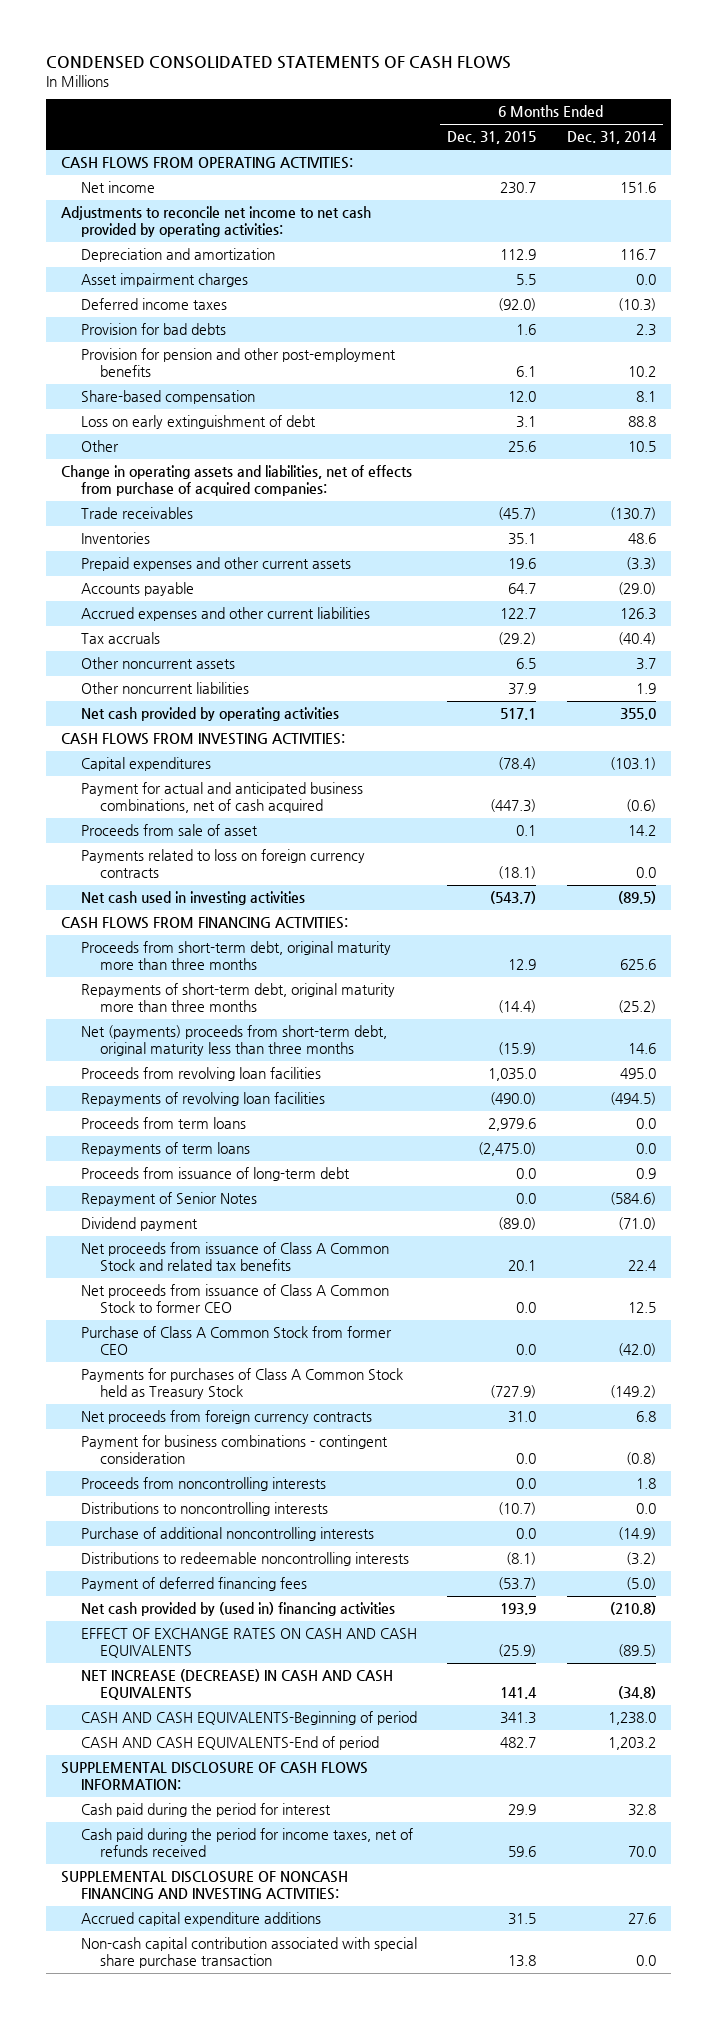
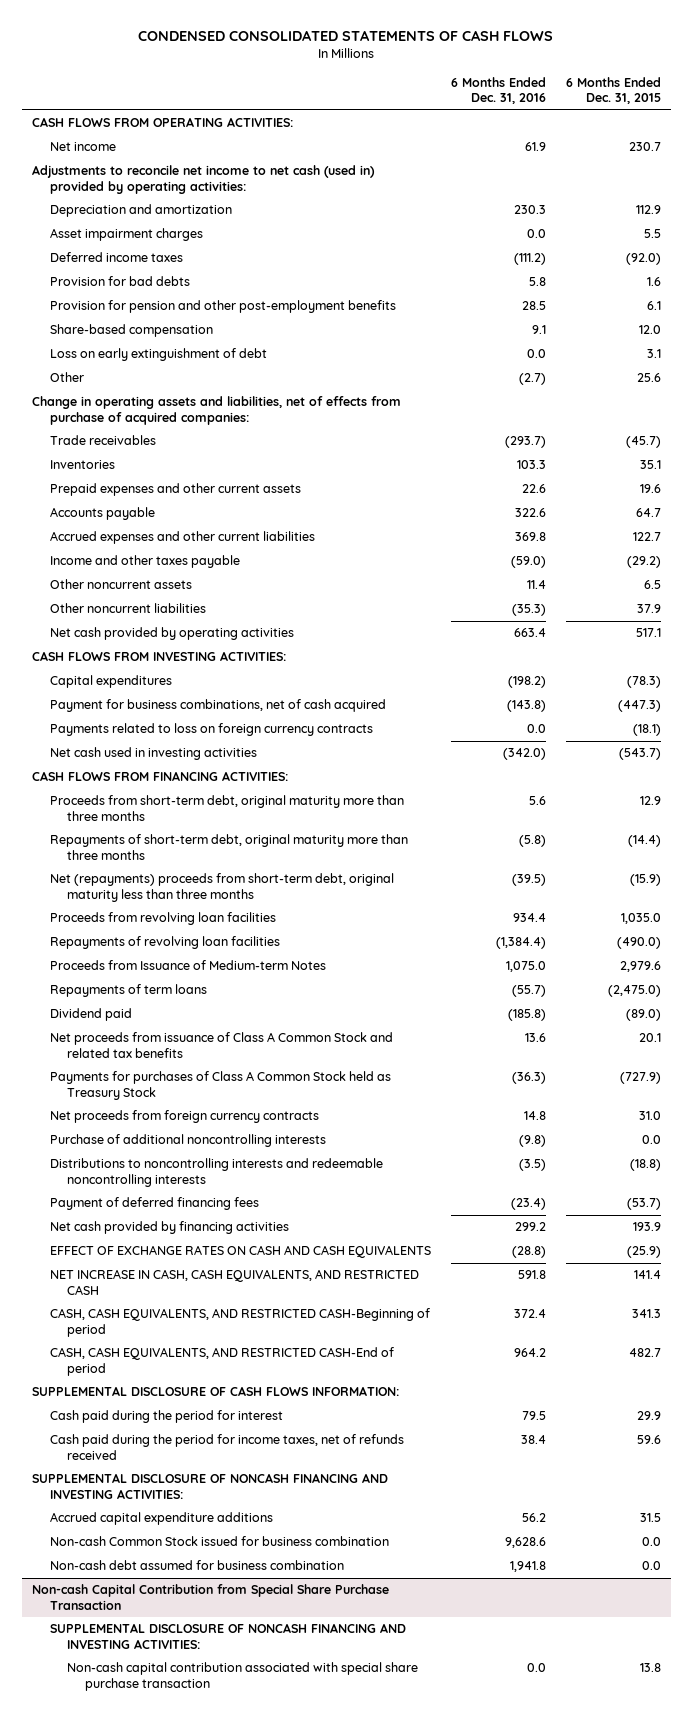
[566,131,657,145] Dec. 31, 2014 -> none
none -> [450,76,546,105] 6 Months Ended Dec. 31, 2016
[61,206,372,238] Adjustments to reconcile net income to net cash provided by operating activities: -> [31,165,375,194] Adjustments to reconcile net income to net cash (used in) provided by operating activities:
[80,632,160,645] Tax accruals -> [49,555,240,569] Income and other taxes payable
[80,824,258,837] Proceeds from sale of asset -> none
[498,757,537,771] (78.4) -> [626,676,661,689] (78.3)
[80,782,363,814] Payment for actual and anticipated business combinations, net of cash acquired -> [49,699,386,713] Payment for business combinations, net of cash acquired
[80,1025,387,1057] Net (payments) proceeds from short-term debt, original maturity less than three months -> [49,873,394,902] Net (repayments) proceeds from short-term debt, original maturity less than three months
[80,1117,246,1130] Proceeds from term loans -> [49,960,326,971] Proceeds from Issuance of Medium-term Notes
[80,1167,350,1182] Proceeds from issuance of long-term debt -> none
[80,1192,257,1207] Repayment of Senior Notes -> none
[80,1217,198,1232] Dividend payment -> [49,1008,132,1022] Dividend paid
[80,1284,389,1314] Net proceeds from issuance of Class A Common Stock to former CEO -> none
[80,1326,392,1356] Purchase of Class A Common Stock from former CEO -> none
[80,1435,388,1465] Payment for business combinations - contingent consideration -> none
[80,1477,326,1492] Proceeds from noncontrolling interests -> none
[80,1502,328,1517] Distributions to noncontrolling interests -> none
[80,1552,409,1567] Distributions to redeemable noncontrolling interests -> [49,1158,383,1187] Distributions to noncontrolling interests and redeemable noncontrolling interests
[506,1552,537,1566] (8.1) -> [629,1159,661,1172] (18.8)
[80,1602,395,1617] Net cash provided by (used in) financing activities -> [49,1221,289,1235] Net cash provided by financing activities
[80,1669,393,1701] NET INCREASE (DECREASE) IN CASH AND CASH EQUIVALENTS -> [49,1269,419,1295] NET INCREASE IN CASH, CASH EQUIVALENTS, AND RESTRICTED CASH
[80,1711,417,1726] CASH AND CASH EQUIVALENTS-Beginning of period -> [49,1308,430,1337] CASH, CASH EQUIVALENTS, AND RESTRICTED CASH-Beginning of period
[80,1736,379,1751] CASH AND CASH EQUIVALENTS-End of period -> [49,1347,394,1376] CASH, CASH EQUIVALENTS, AND RESTRICTED CASH-End of period
none -> [49,1536,389,1547] Non-cash Common Stock issued for business combination
none -> [49,1560,344,1571] Non-cash debt assumed for business combination
none -> [31,1584,389,1610] Non-cash Capital Contribution from Special Share Purchase Transaction
none -> [49,1623,406,1649] SUPPLEMENTAL DISCLOSURE OF NONCASH FINANCING AND INVESTING ACTIVITIES:

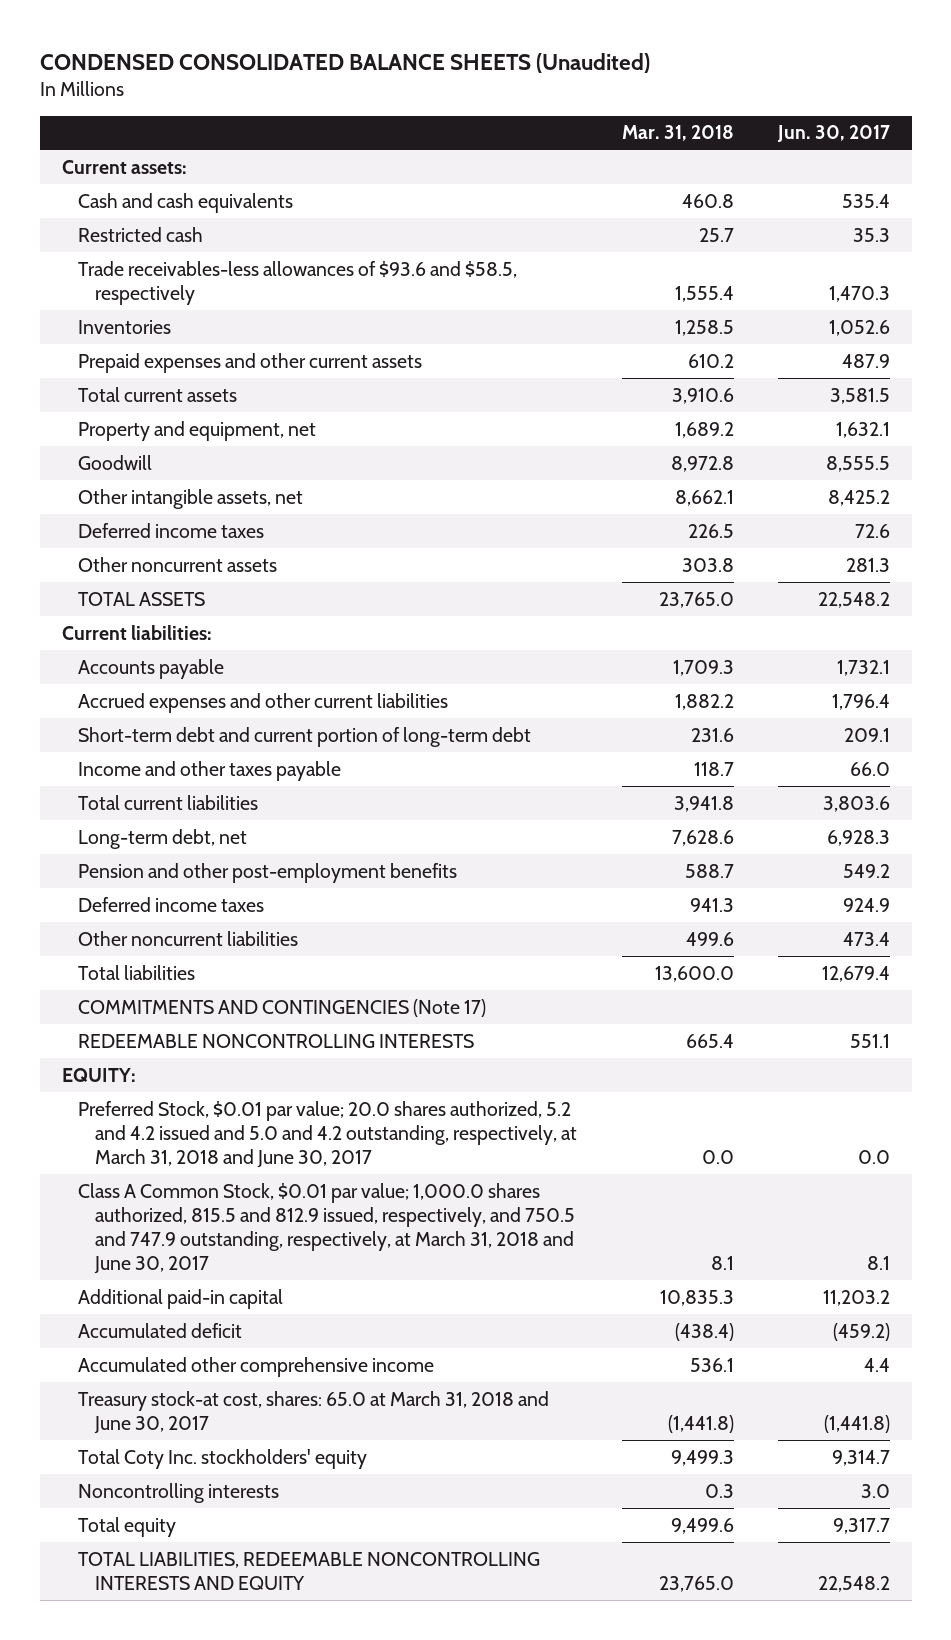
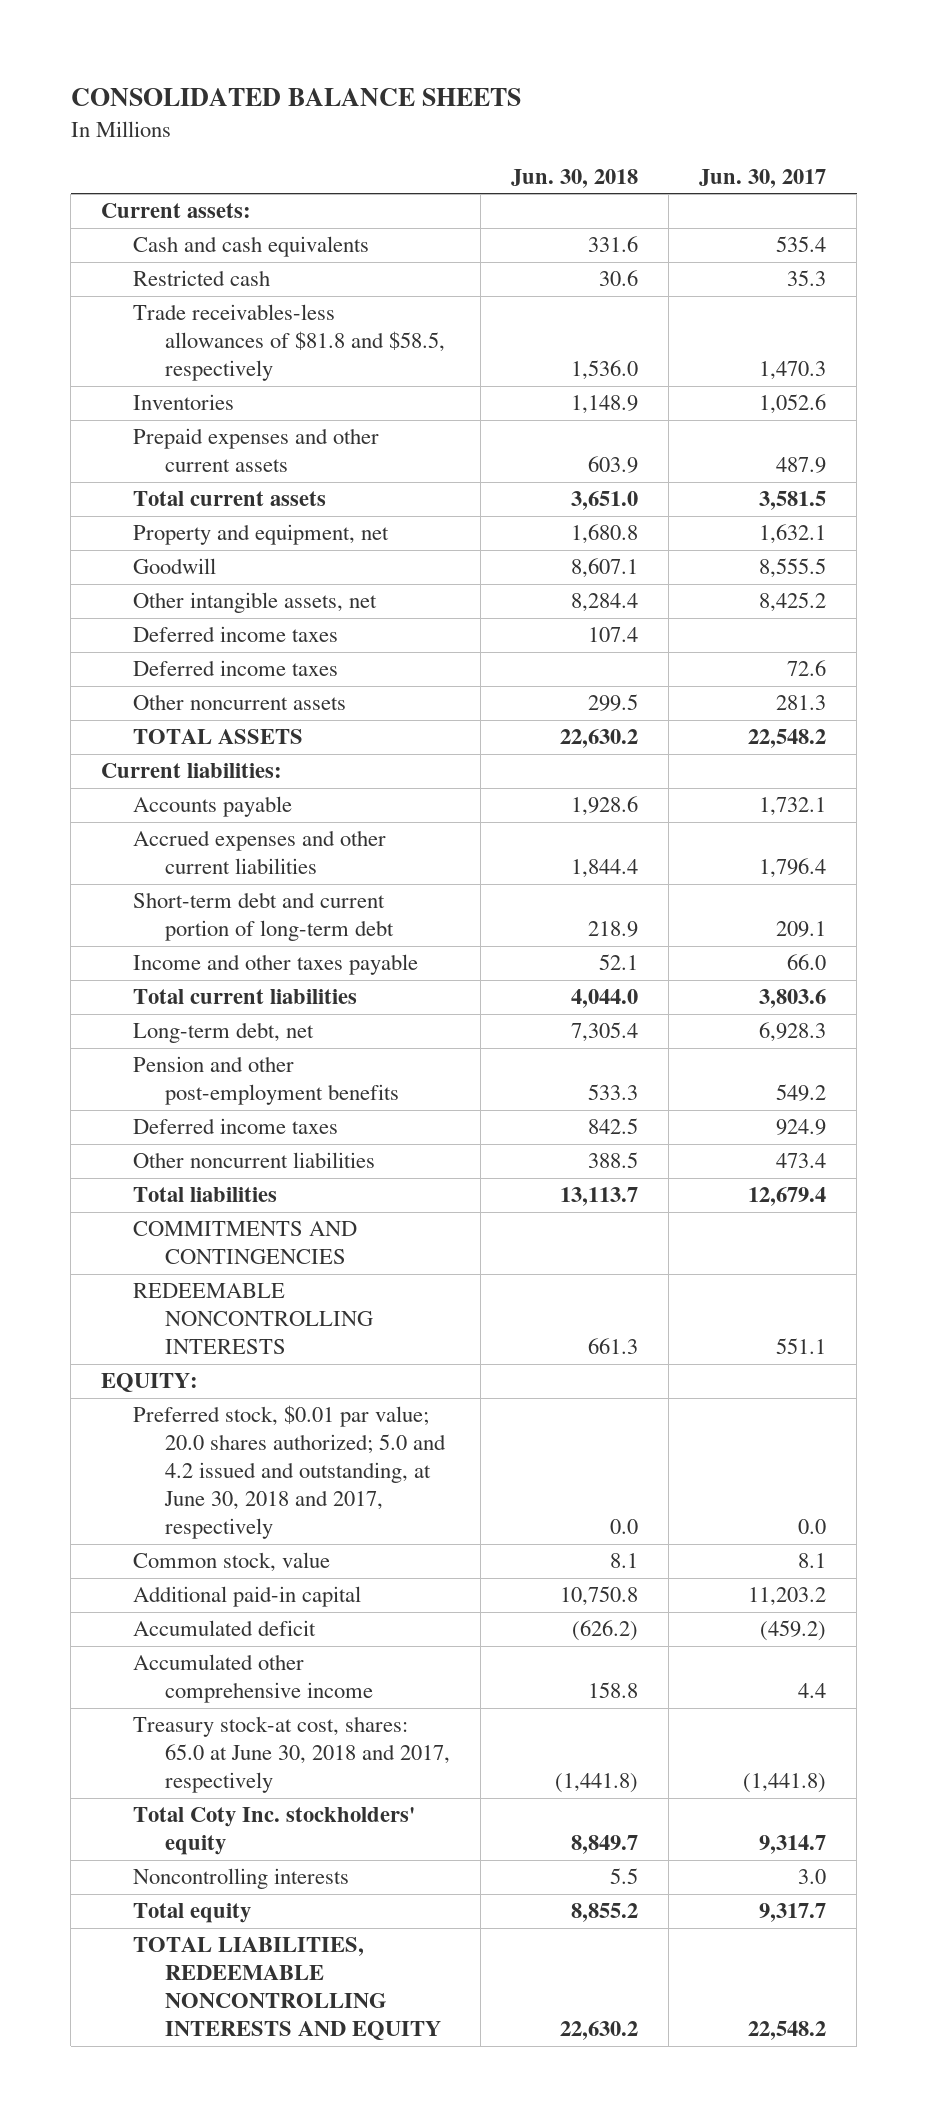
[39,52,650,73] CONDENSED CONSOLIDATED BALANCE SHEETS (Unaudited) -> [70,88,521,107] CONSOLIDATED BALANCE SHEETS
[621,125,734,142] Mar. 31, 2018 -> none
none -> [511,168,639,188] Jun. 30, 2018
[78,260,518,305] Trade receivables-less allowances of $93.6 and $58.5, respectively -> [133,304,446,382] Trade receivables-less allowances of $81.8 and $58.5, respectively
none -> [133,626,339,643] Deferred income taxes
[78,998,487,1017] COMMITMENTS AND CONTINGENCIES (Note 17) -> [133,1221,358,1265] COMMITMENTS AND CONTINGENCIES
[78,1100,578,1168] Preferred Stock, $0.01 par value; 20.0 shares authorized, 5.2 and 4.2 issued and 5.0 and 4.2 outstanding, respectively, at March 31, 2018 and June 30, 2017 -> [133,1405,447,1540] Preferred stock, $0.01 par value; 20.0 shares authorized; 5.0 and 4.2 issued and outstanding, at June 30, 2018 and 2017, respectively
[78,1182,576,1274] Class A Common Stock, $0.01 par value; 1,000.0 shares authorized, 815.5 and 812.9 issued, respectively, and 750.5 and 747.9 outstanding, respectively, at March 31, 2018 and June 30, 2017 -> [133,1552,331,1573] Common stock, value
[78,1390,550,1434] Treasury stock-at cost, shares: 65.0 at March 31, 2018 and June 30, 2017 -> [133,1716,451,1794] Treasury stock-at cost, shares: 65.0 at June 30, 2018 and 2017, respectively

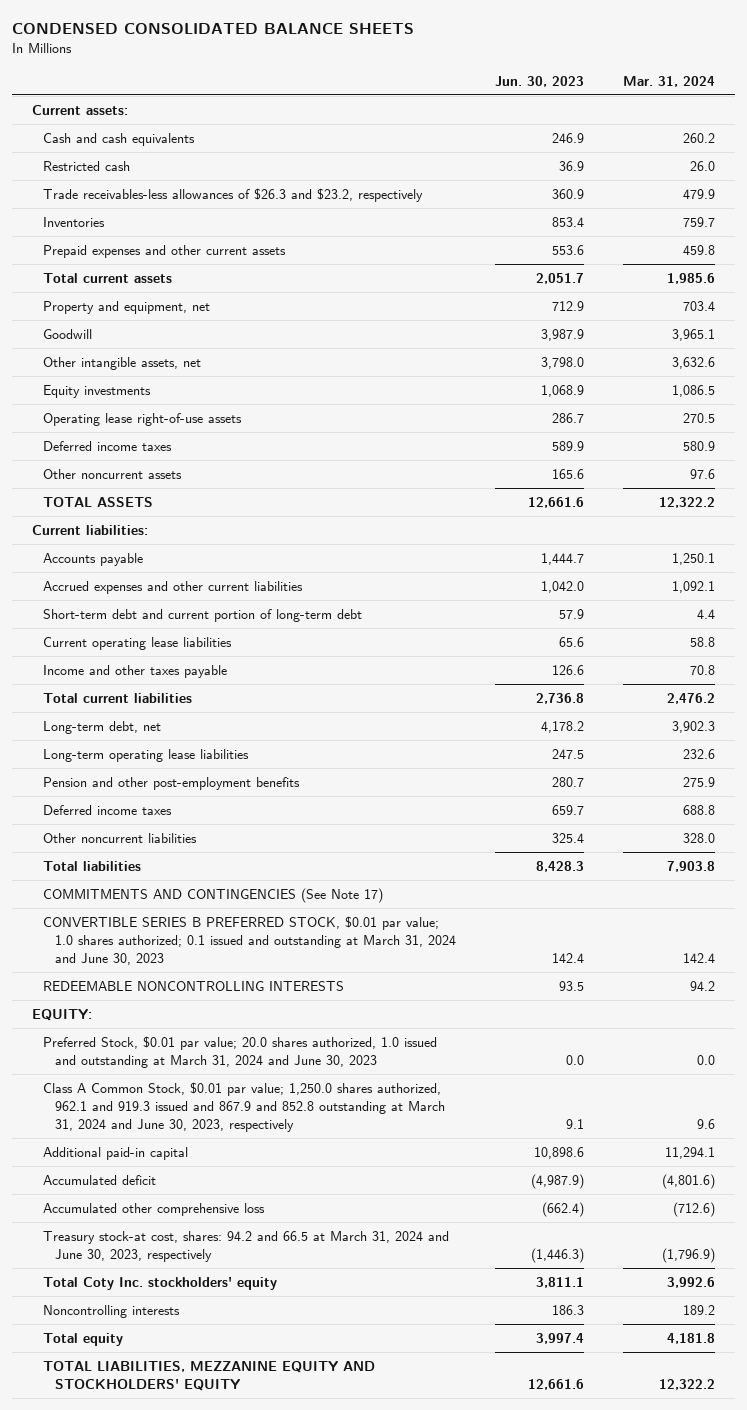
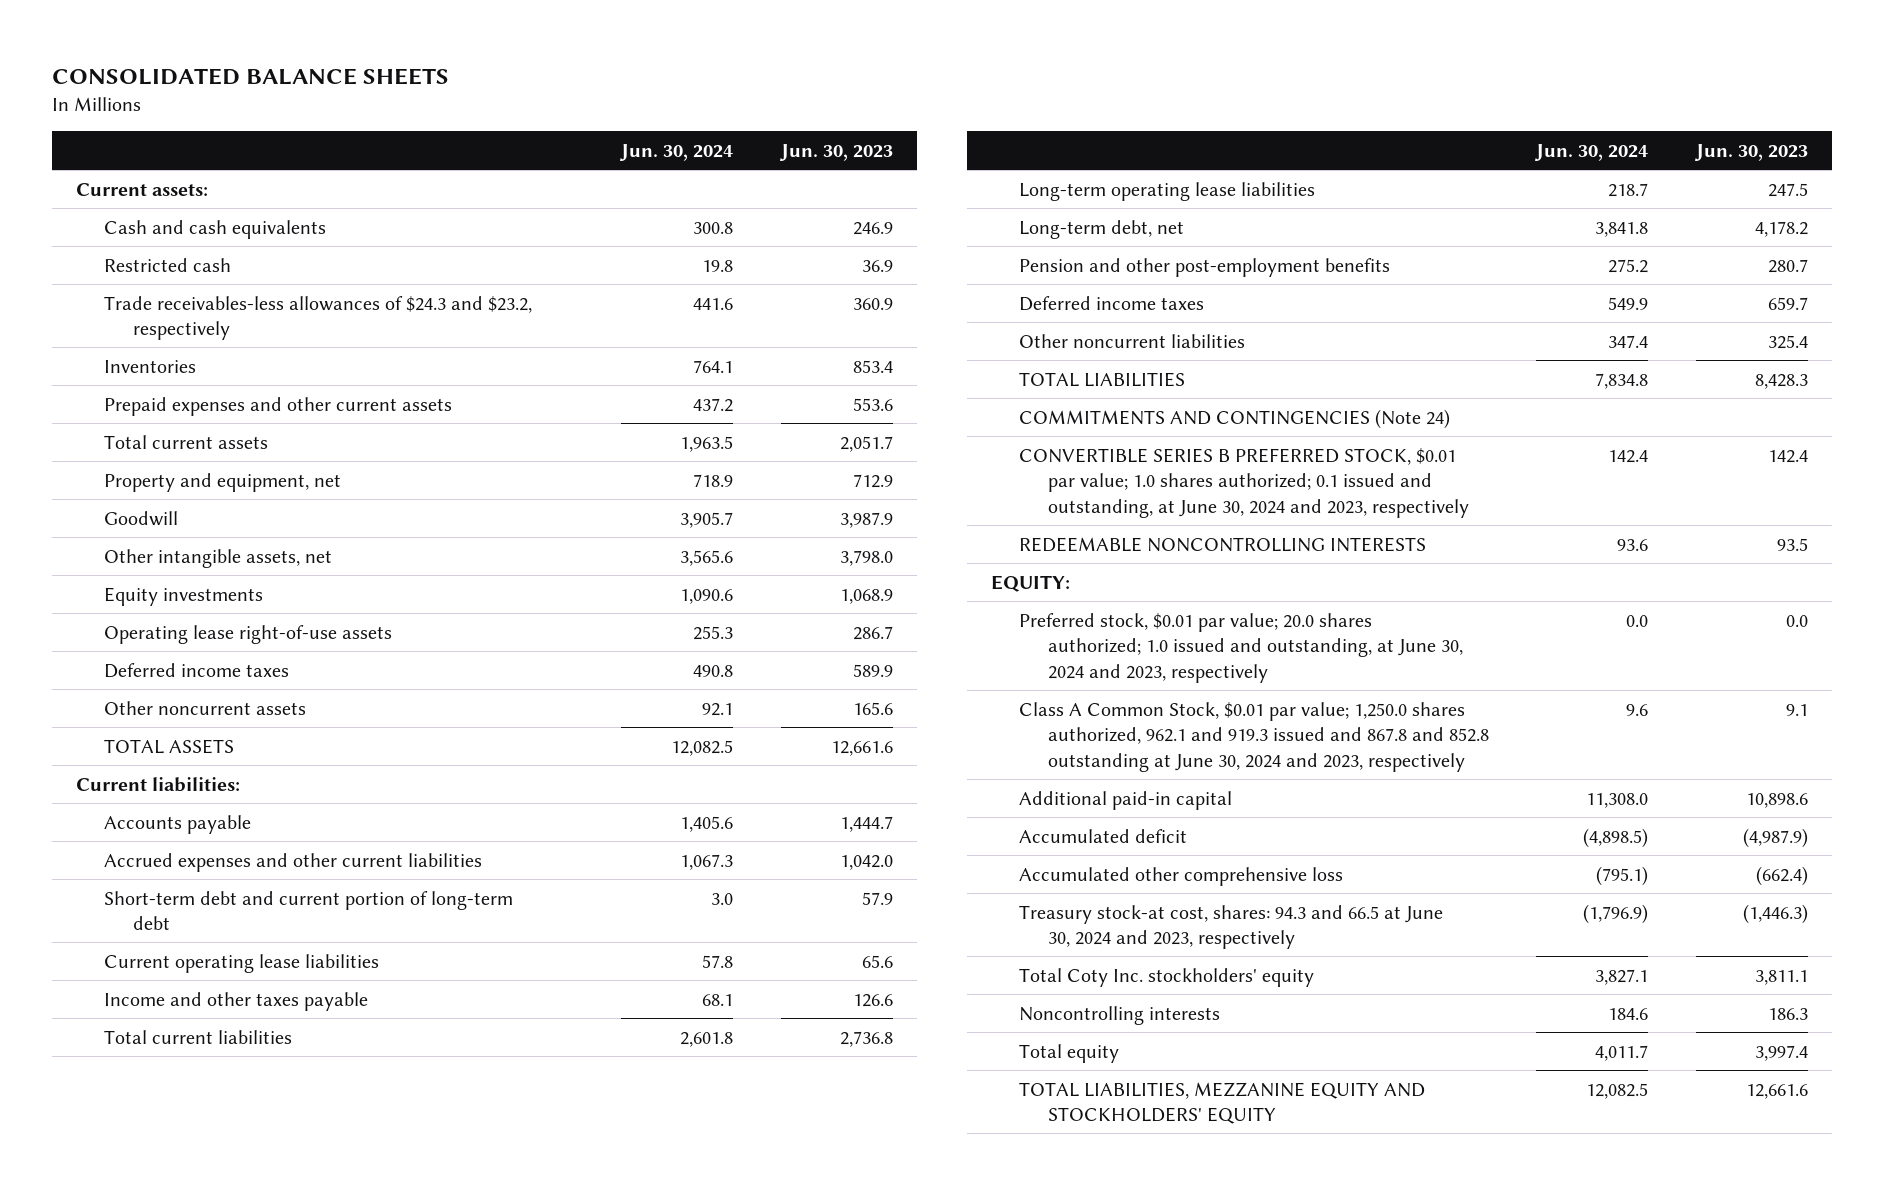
[12,22,415,34] CONDENSED CONSOLIDATED BALANCE SHEETS -> [52,67,450,85] CONSOLIDATED BALANCE SHEETS
[623,75,716,87] Mar. 31, 2024 -> none
none -> [619,143,734,161] Jun. 30, 2024
[43,187,424,202] Trade receivables-less allowances of $26.3 and $23.2, respectively -> [104,295,533,341] Trade receivables-less allowances of $24.3 and $23.2, respectively
[43,720,162,734] Long-term debt, net -> [1019,219,1185,239] Long-term debt, net
[43,860,142,871] Total liabilities -> [1019,371,1186,387] TOTAL LIABILITIES
[43,887,384,903] COMMITMENTS AND CONTINGENCIES (See Note 17) -> [1019,408,1451,429] COMMITMENTS AND CONTINGENCIES (Note 24)
[43,915,457,966] CONVERTIBLE SERIES B PREFERRED STOCK, $0.01 par value; 1.0 shares authorized; 0.1 issued and outstanding at March 31, 2024 and June 30, 2023 -> [1019,447,1469,518] CONVERTIBLE SERIES B PREFERRED STOCK, $0.01 par value; 1.0 shares authorized; 0.1 issued and outstanding, at June 30, 2024 and 2023, respectively
[43,1035,438,1069] Preferred Stock, $0.01 par value; 20.0 shares authorized, 1.0 issued and outstanding at March 31, 2024 and June 30, 2023 -> [1019,612,1463,683] Preferred stock, $0.01 par value; 20.0 shares authorized; 1.0 issued and outstanding, at June 30, 2024 and 2023, respectively
[43,1081,446,1133] Class A Common Stock, $0.01 par value; 1,250.0 shares authorized, 962.1 and 919.3 issued and 867.9 and 852.8 outstanding at March 31, 2024 and June 30, 2023, respectively -> [1019,701,1489,772] Class A Common Stock, $0.01 par value; 1,250.0 shares authorized, 962.1 and 919.3 issued and 867.8 and 852.8 outstanding at June 30, 2024 and 2023, respectively
[43,1230,450,1263] Treasury stock-at cost, shares: 94.2 and 66.5 at March 31, 2024 and June 30, 2023, respectively -> [1019,904,1444,950] Treasury stock-at cost, shares: 94.3 and 66.5 at June 30, 2024 and 2023, respectively

